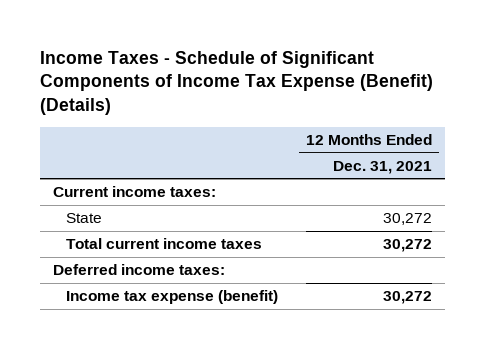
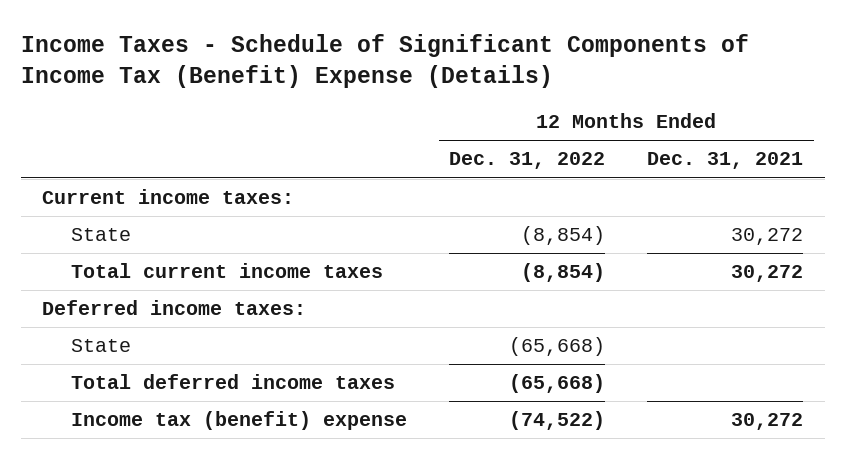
[39,50,433,116] Income Taxes - Schedule of Significant Components of Income Tax Expense (Benefit) (Details) -> [21,34,750,88] Income Taxes - Schedule of Significant Components of Income Tax (Benefit) Expense (Details)
none -> [449,152,606,170] Dec. 31, 2022
none -> [70,339,131,353] State
none -> [70,374,395,390] Total deferred income taxes
[66,290,279,305] Income tax expense (benefit) -> [70,411,407,431] Income tax (benefit) expense

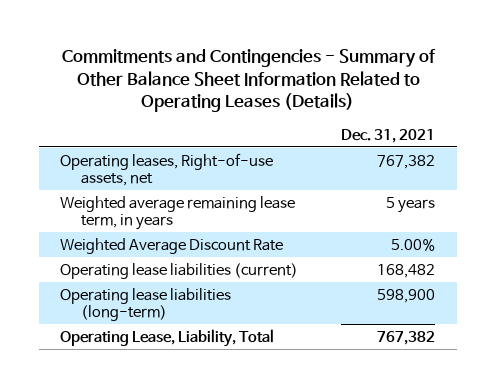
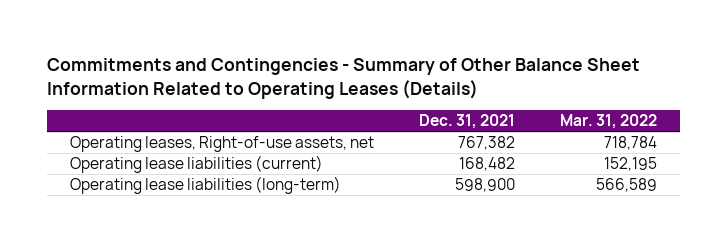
none -> [560,114,658,130] Mar. 31, 2022
[60,195,296,230] Weighted average remaining lease term, in years -> none
[60,237,284,254] Weighted Average Discount Rate -> none
[60,328,275,347] Operating Lease, Liability, Total -> none

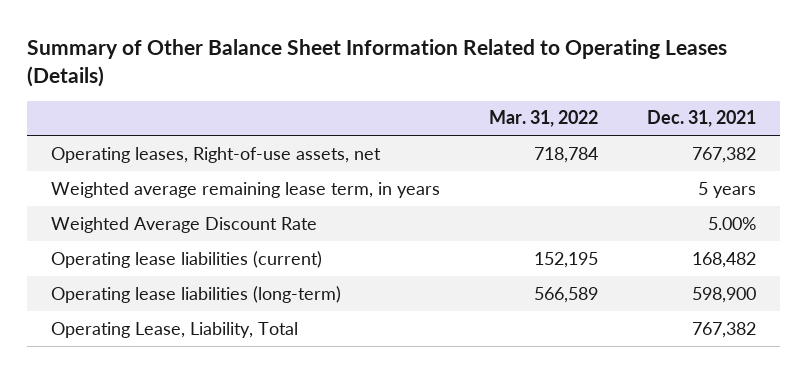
[46,57,640,99] Commitments and Contingencies - Summary of Other Balance Sheet Information Related to Operating Leases (Details) -> [26,38,727,87] Summary of Other Balance Sheet Information Related to Operating Leases (Details)
none -> [51,181,441,198] Weighted average remaining lease term, in years
none -> [51,216,318,233] Weighted Average Discount Rate
none -> [51,321,299,338] Operating Lease, Liability, Total

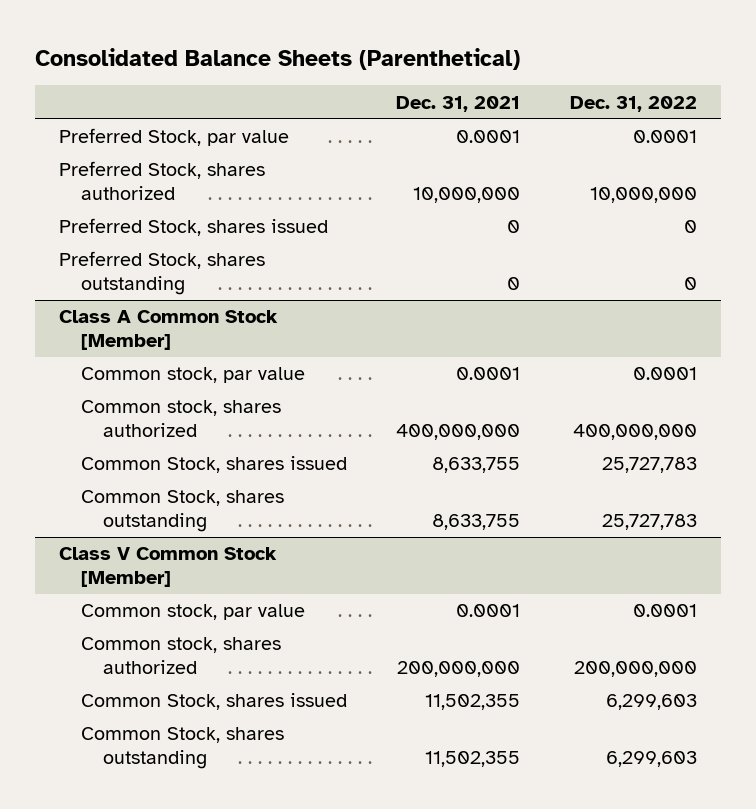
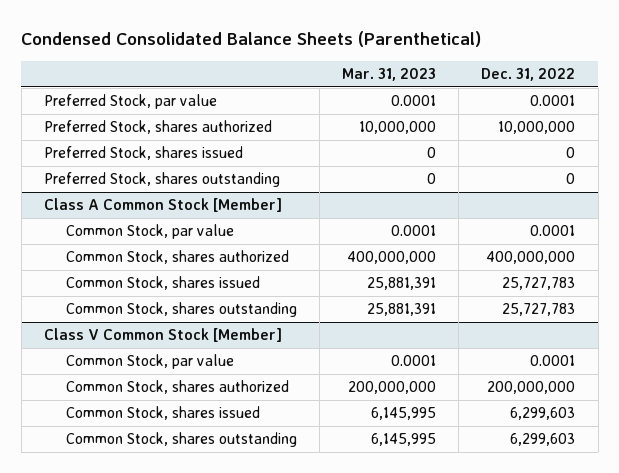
[34,47,520,70] Consolidated Balance Sheets (Parenthetical) -> [21,31,482,48] Condensed Consolidated Balance Sheets (Parenthetical)
[396,95,521,112] Dec. 31, 2021 -> none
none -> [342,68,437,82] Mar. 31, 2023
[80,367,305,384] Common stock, par value -> [66,224,235,240] Common Stock, par value
[80,400,281,438] Common stock, shares authorized -> [66,250,290,265] Common Stock, shares authorized
[80,604,305,621] Common stock, par value -> [66,354,235,370] Common Stock, par value
[80,637,281,675] Common stock, shares authorized -> [66,380,290,395] Common Stock, shares authorized

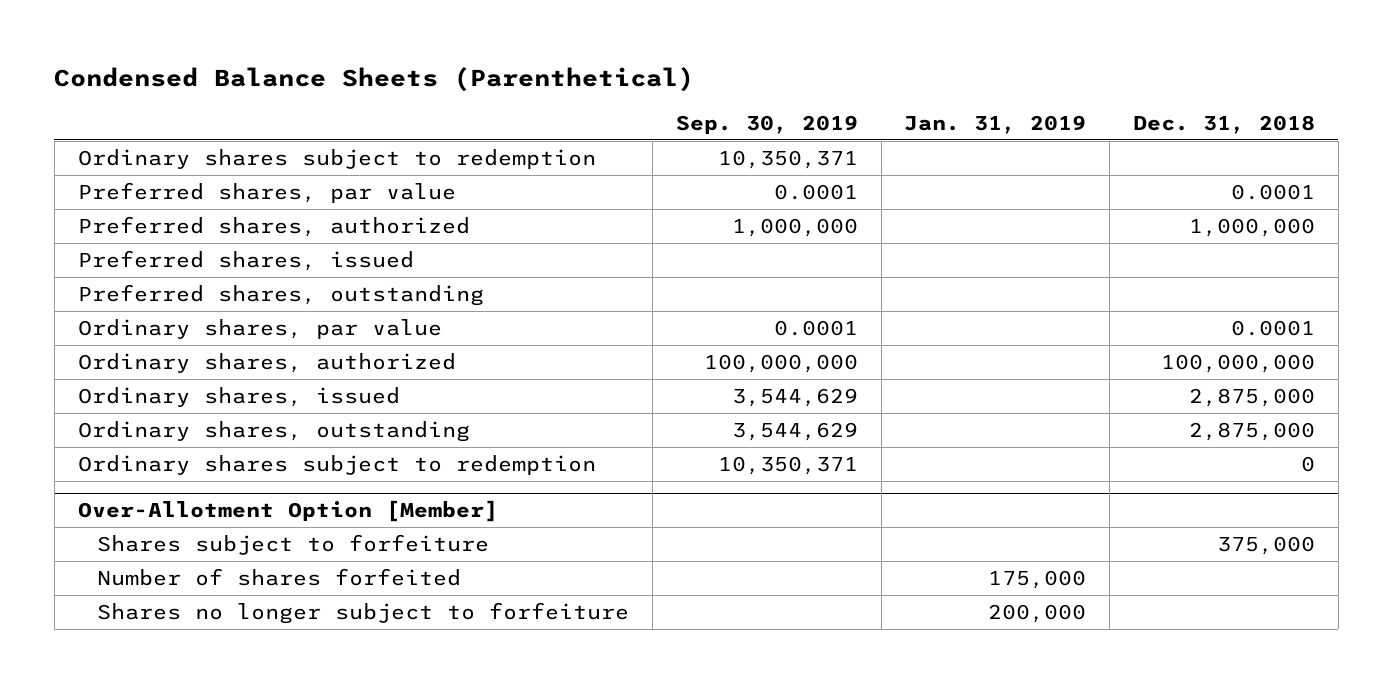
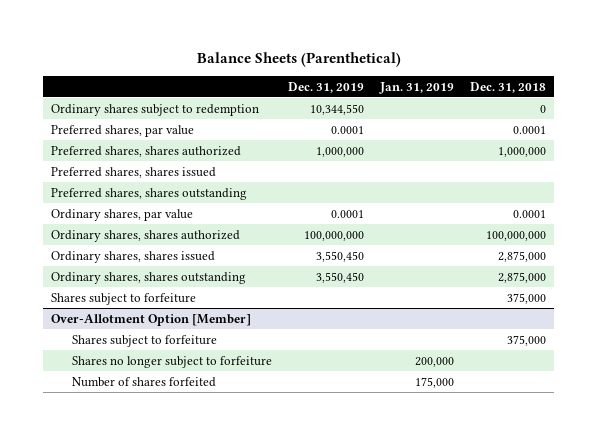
[54,66,695,92] Condensed Balance Sheets (Parenthetical) -> [196,52,401,68] Balance Sheets (Parenthetical)
[675,114,858,134] Sep. 30, 2019 -> none
none -> [287,81,364,93] Dec. 31, 2019
[77,149,596,170] Ordinary shares subject to redemption -> none
[77,455,596,476] Ordinary shares subject to redemption -> [51,103,260,116] Ordinary shares subject to redemption
[77,216,470,238] Preferred shares, authorized -> [51,145,242,157] Preferred shares, shares authorized
[77,250,414,272] Preferred shares, issued -> [51,166,217,178] Preferred shares, shares issued
[77,284,484,307] Preferred shares, outstanding -> [51,187,248,200] Preferred shares, shares outstanding
[77,353,456,374] Ordinary shares, authorized -> [51,229,241,242] Ordinary shares, shares authorized
[77,387,400,408] Ordinary shares, issued -> [51,250,216,263] Ordinary shares, shares issued
[77,421,470,443] Ordinary shares, outstanding -> [51,271,247,284] Ordinary shares, shares outstanding
none -> [51,292,197,305] Shares subject to forfeiture
[97,568,462,587] Number of shares forfeited -> [71,376,216,387] Number of shares forfeited

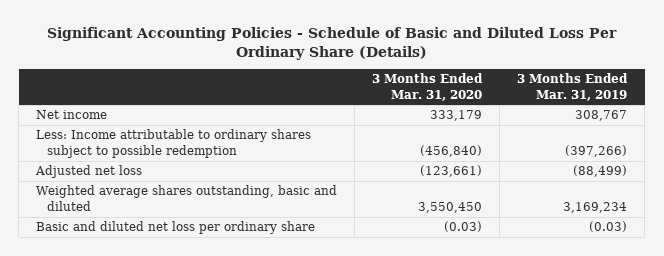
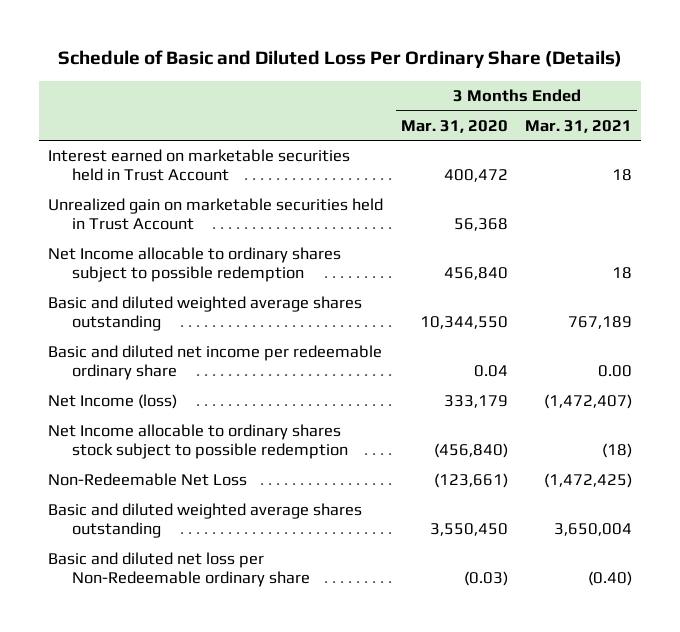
[46,26,617,60] Significant Accounting Policies - Schedule of Basic and Diluted Loss Per Ordinary Share (Details) -> [58,50,623,69] Schedule of Basic and Diluted Loss Per Ordinary Share (Details)
[517,73,629,101] 3 Months Ended Mar. 31, 2019 -> none
none -> [525,119,633,133] Mar. 31, 2021
none -> [47,149,350,182] Interest earned on marketable securities held in Trust Account
none -> [47,198,383,231] Unrealized gain on marketable securities held in Trust Account
none -> [47,247,341,283] Net Income allocable to ordinary shares subject to possible redemption
none -> [47,296,362,332] Basic and diluted weighted average shares outstanding
none -> [47,345,382,381] Basic and diluted net income per redeemable ordinary share
[36,110,108,120] Net income -> [47,394,177,410] Net Income (loss)
[36,129,312,159] Less: Income attributable to ordinary shares subject to possible redemption -> [47,424,348,460] Net Income allocable to ordinary shares stock subject to possible redemption
[35,165,143,179] Adjusted net loss -> [47,473,247,487] Non-Redeemable Net Loss
[36,185,338,212] Weighted average shares outstanding, basic and diluted -> [47,503,362,539] Basic and diluted weighted average shares outstanding
[36,221,316,235] Basic and diluted net loss per ordinary share -> [47,552,310,588] Basic and diluted net loss per Non-Redeemable ordinary share

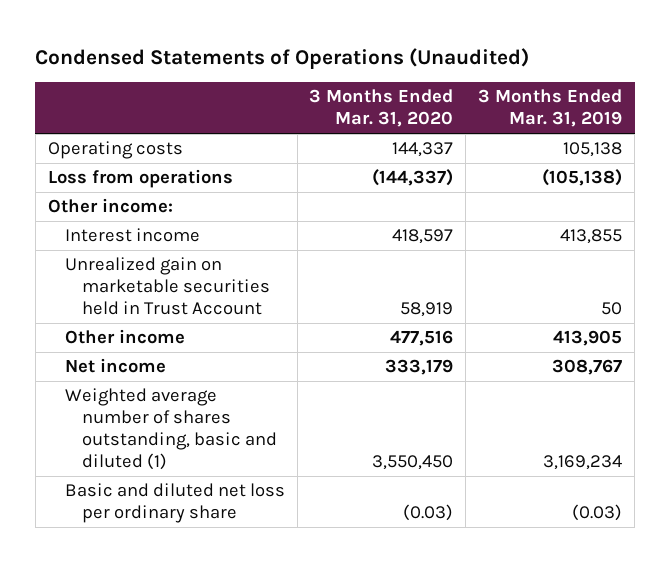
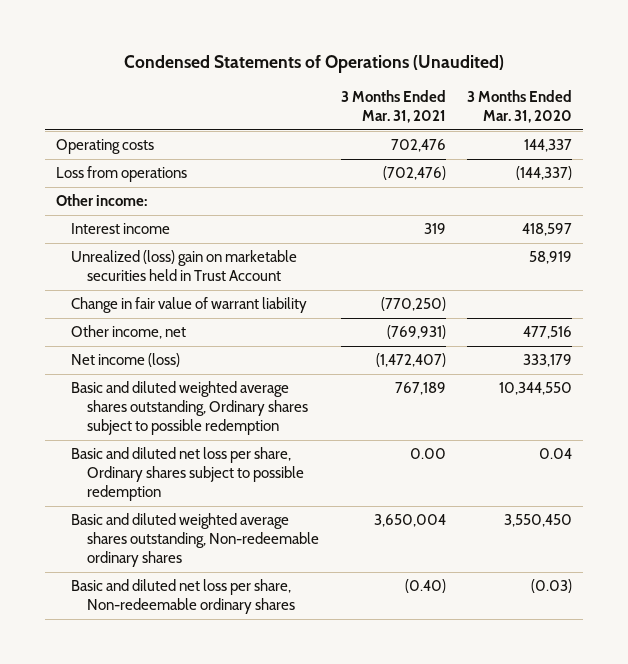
[478,89,623,128] 3 Months Ended Mar. 31, 2019 -> none
none -> [340,90,446,124] 3 Months Ended Mar. 31, 2021
[64,257,270,316] Unrealized gain on marketable securities held in Trust Account -> [71,250,298,282] Unrealized (loss) gain on marketable securities held in Trust Account
none -> [71,297,308,314] Change in fair value of warrant liability
[64,329,185,345] Other income -> [71,325,187,340] Other income, net
[64,358,166,374] Net income -> [71,353,181,368] Net income (loss)
none -> [71,381,308,435] Basic and diluted weighted average shares outstanding, Ordinary shares subject to possible redemption
none -> [71,447,304,501] Basic and diluted net loss per share, Ordinary shares subject to possible redemption
[64,388,277,471] Weighted average number of shares outstanding, basic and diluted (1) -> [71,513,319,567] Basic and diluted weighted average shares outstanding, Non-redeemable ordinary shares
[64,483,285,524] Basic and diluted net loss per ordinary share -> [71,579,295,615] Basic and diluted net loss per share, Non-redeemable ordinary shares

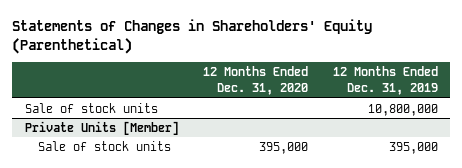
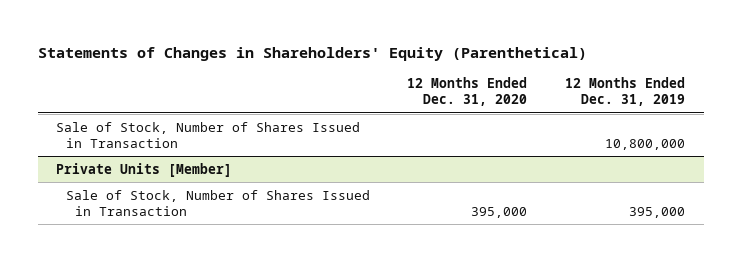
[24,102,158,113] Sale of stock units -> [56,121,361,148] Sale of Stock, Number of Shares Issued in Transaction
[37,140,171,151] Sale of stock units -> [65,189,370,216] Sale of Stock, Number of Shares Issued in Transaction

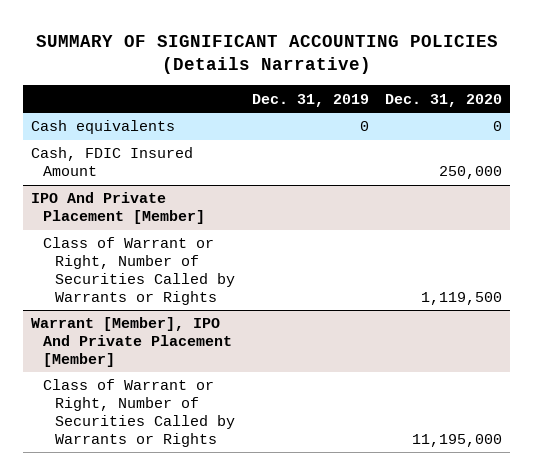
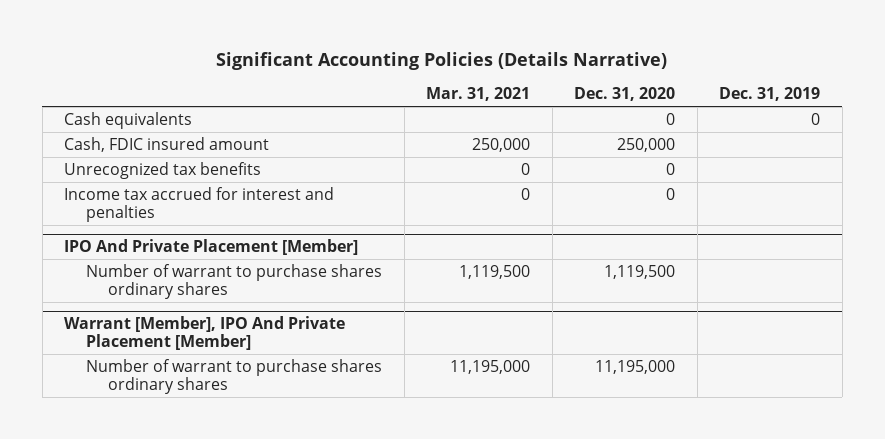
[35,34,498,75] SUMMARY OF SIGNIFICANT ACCOUNTING POLICIES (Details Narrative) -> [216,51,668,70] Significant Accounting Policies (Details Narrative)
none -> [426,87,531,102] Mar. 31, 2021
[31,147,194,177] Cash, FDIC Insured Amount -> [64,136,270,152] Cash, FDIC insured amount
none -> [64,161,262,179] Unrecognized tax benefits
none -> [64,186,335,223] Income tax accrued for interest and penalties
[43,237,236,305] Class of Warrant or Right, Number of Securities Called by Warrants or Rights -> [86,263,383,300] Number of warrant to purchase shares ordinary shares
[43,379,236,447] Class of Warrant or Right, Number of Securities Called by Warrants or Rights -> [86,358,383,395] Number of warrant to purchase shares ordinary shares

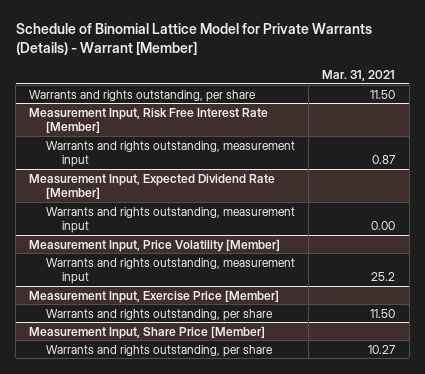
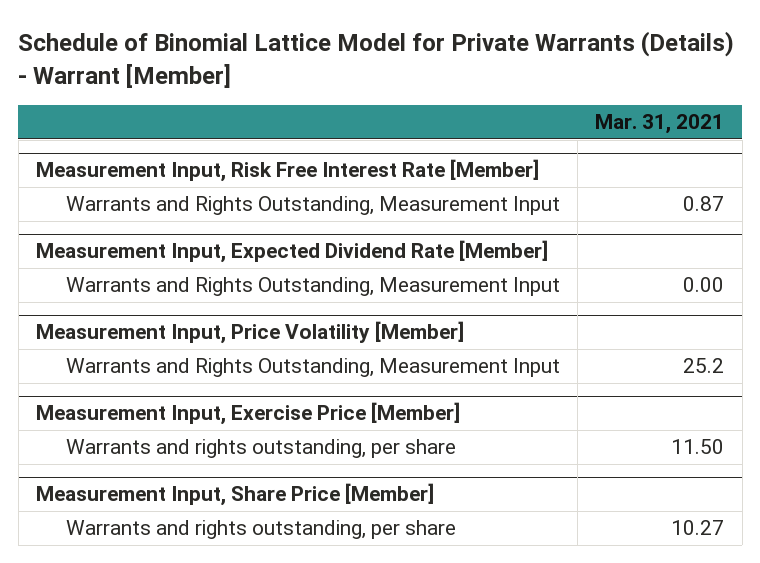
[29,89,257,102] Warrants and rights outstanding, per share -> none
[45,140,295,168] Warrants and rights outstanding, measurement input -> [65,196,560,216] Warrants and Rights Outstanding, Measurement Input
[45,206,295,234] Warrants and rights outstanding, measurement input -> [65,277,560,297] Warrants and Rights Outstanding, Measurement Input
[45,257,295,285] Warrants and rights outstanding, measurement input -> [65,358,560,378] Warrants and Rights Outstanding, Measurement Input

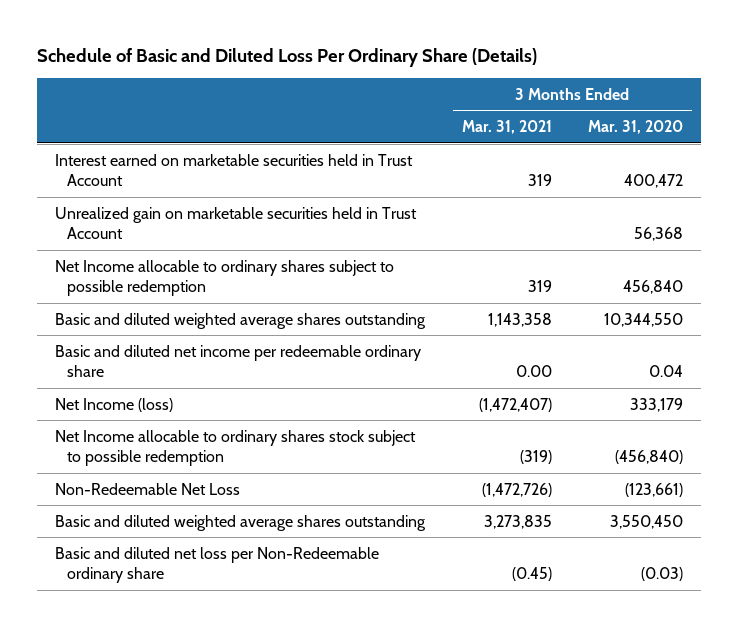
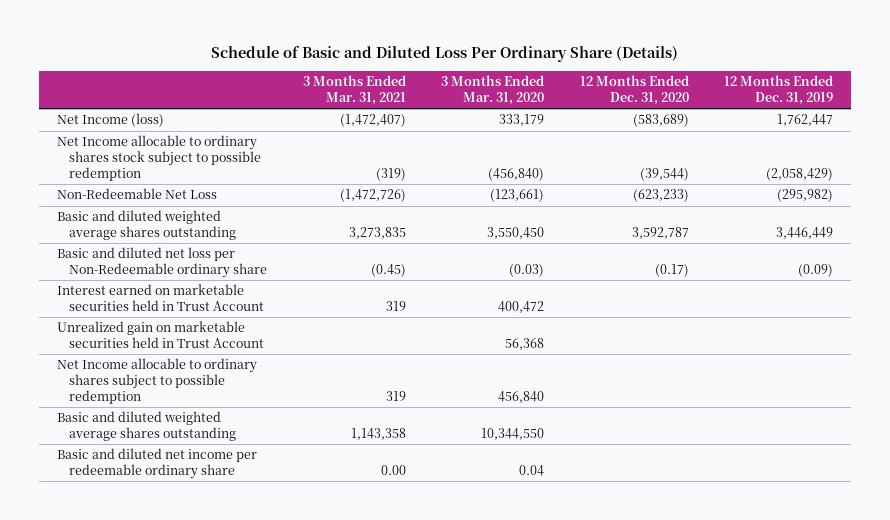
none -> [579,75,689,105] 12 Months Ended Dec. 31, 2020
none -> [724,75,834,105] 12 Months Ended Dec. 31, 2019
[55,153,414,187] Interest earned on marketable securities held in Trust Account -> [56,284,265,312] Interest earned on marketable securities held in Trust Account
[55,206,418,240] Unrealized gain on marketable securities held in Trust Account -> [56,321,265,349] Unrealized gain on marketable securities held in Trust Account
[55,259,395,297] Net Income allocable to ordinary shares subject to possible redemption -> [56,358,257,404] Net Income allocable to ordinary shares subject to possible redemption
[55,312,427,329] Basic and diluted weighted average shares outstanding -> [56,411,237,442] Basic and diluted weighted average shares outstanding
[55,344,422,378] Basic and diluted net income per redeemable ordinary share -> [56,448,257,480] Basic and diluted net income per redeemable ordinary share

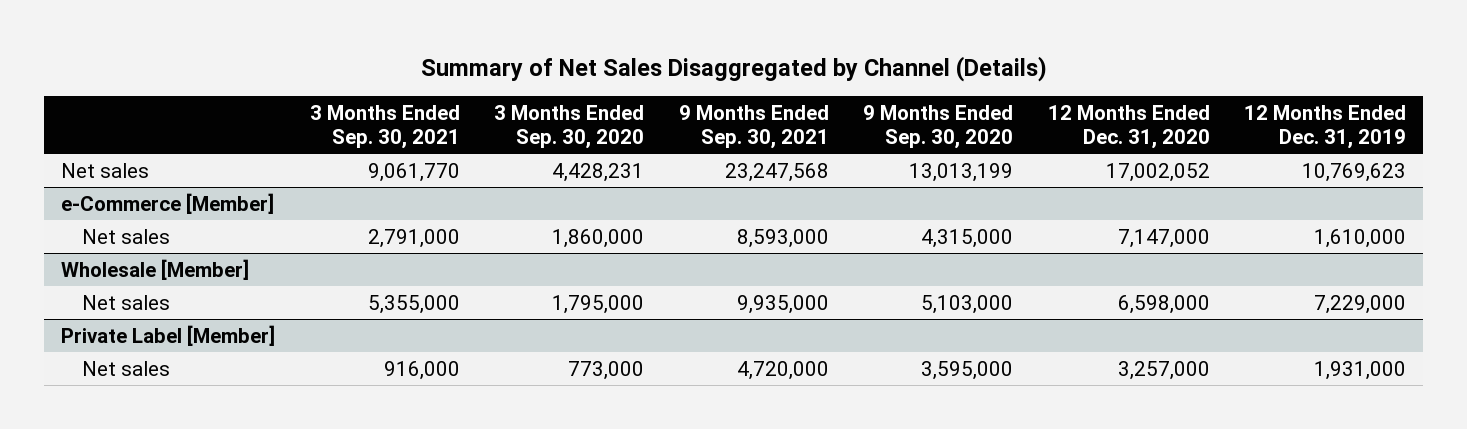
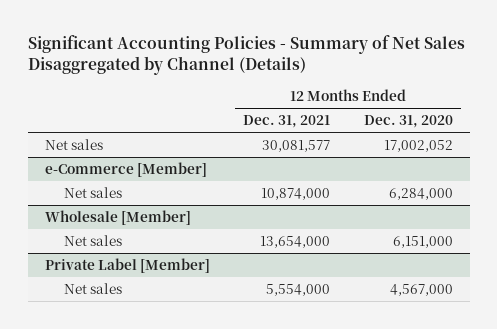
[420,55,1047,82] Summary of Net Sales Disaggregated by Channel (Details) -> [27,34,465,76] Significant Accounting Policies - Summary of Net Sales Disaggregated by Channel (Details)
[309,105,460,150] 3 Months Ended Sep. 30, 2021 -> none
[494,105,645,150] 3 Months Ended Sep. 30, 2020 -> none
[678,105,829,150] 9 Months Ended Sep. 30, 2021 -> none
[863,105,1014,150] 9 Months Ended Sep. 30, 2020 -> none
[1244,105,1407,150] 12 Months Ended Dec. 31, 2019 -> none
none -> [243,115,331,129] Dec. 31, 2021
[1117,228,1210,248] 7,147,000 -> [388,188,453,201] 6,284,000
[1117,294,1210,314] 6,598,000 -> [392,236,453,249] 6,151,000
[1117,360,1210,380] 3,257,000 -> [389,284,453,297] 4,567,000

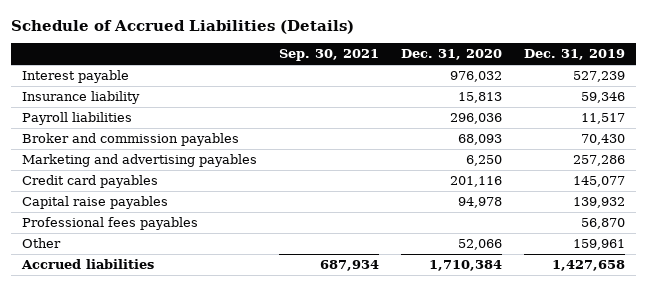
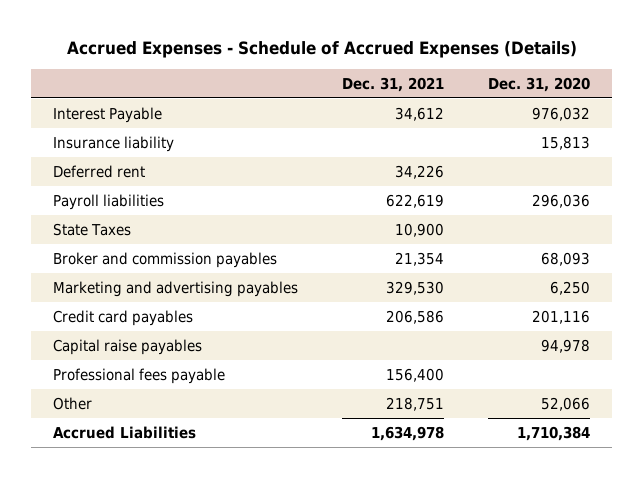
[11,19,355,34] Schedule of Accrued Liabilities (Details) -> [66,41,577,59] Accrued Expenses - Schedule of Accrued Expenses (Details)
[279,49,380,62] Sep. 30, 2021 -> none
[523,49,625,61] Dec. 31, 2019 -> none
none -> [342,76,445,92] Dec. 31, 2021
[22,70,130,84] Interest payable -> [53,106,163,123] Interest Payable
none -> [53,164,146,178] Deferred rent
none -> [53,222,132,236] State Taxes
[22,217,199,231] Professional fees payables -> [53,367,226,384] Professional fees payable
[21,259,155,270] Accrued liabilities -> [53,425,197,439] Accrued Liabilities

